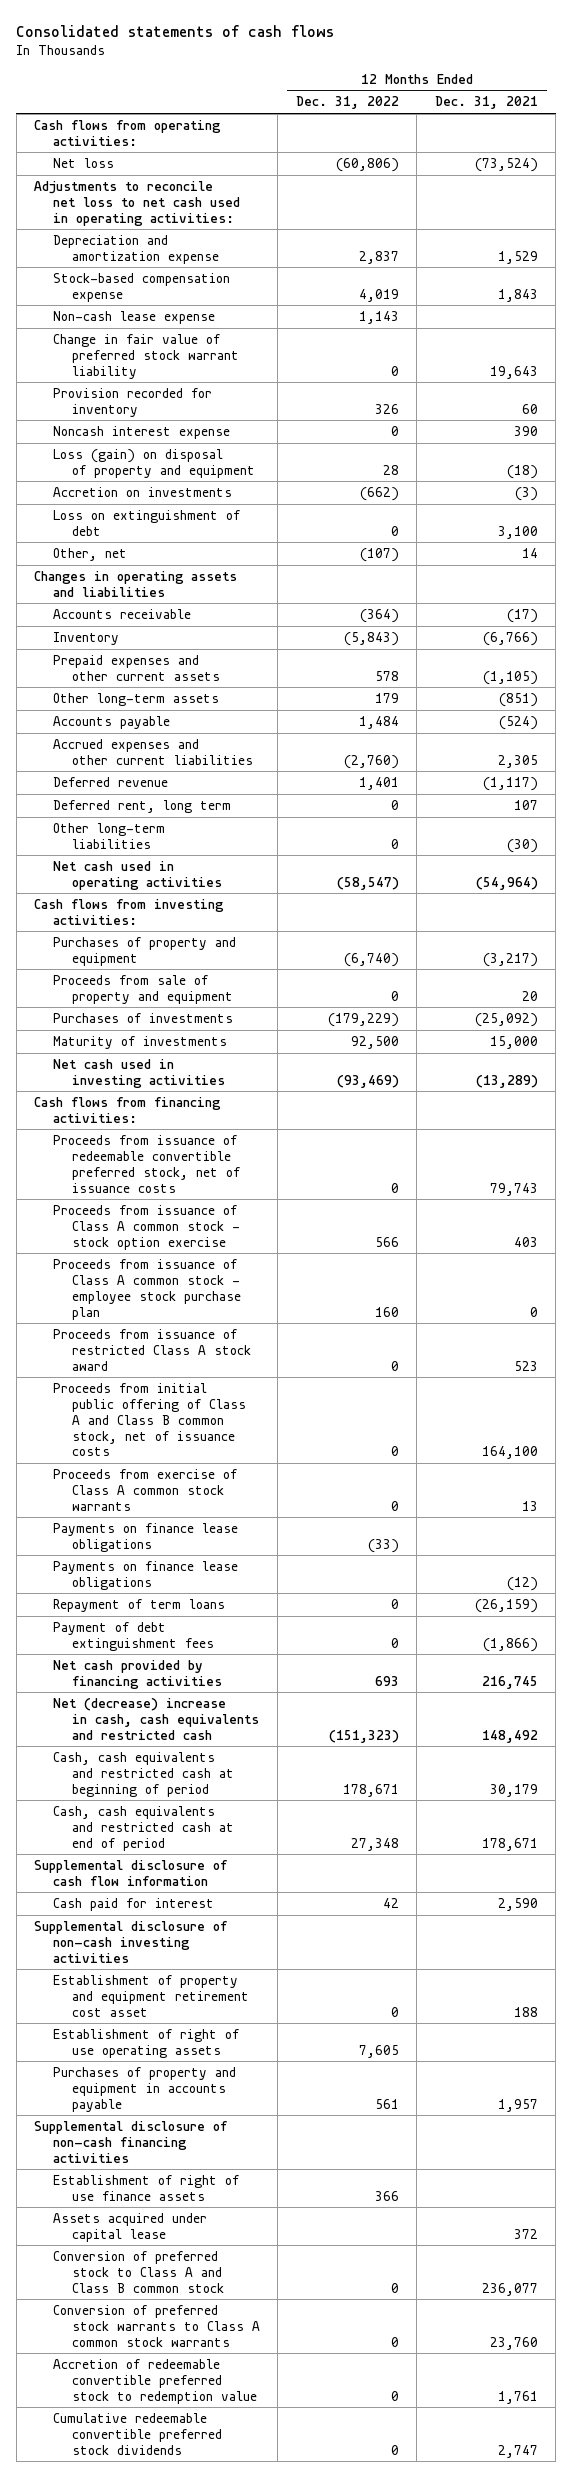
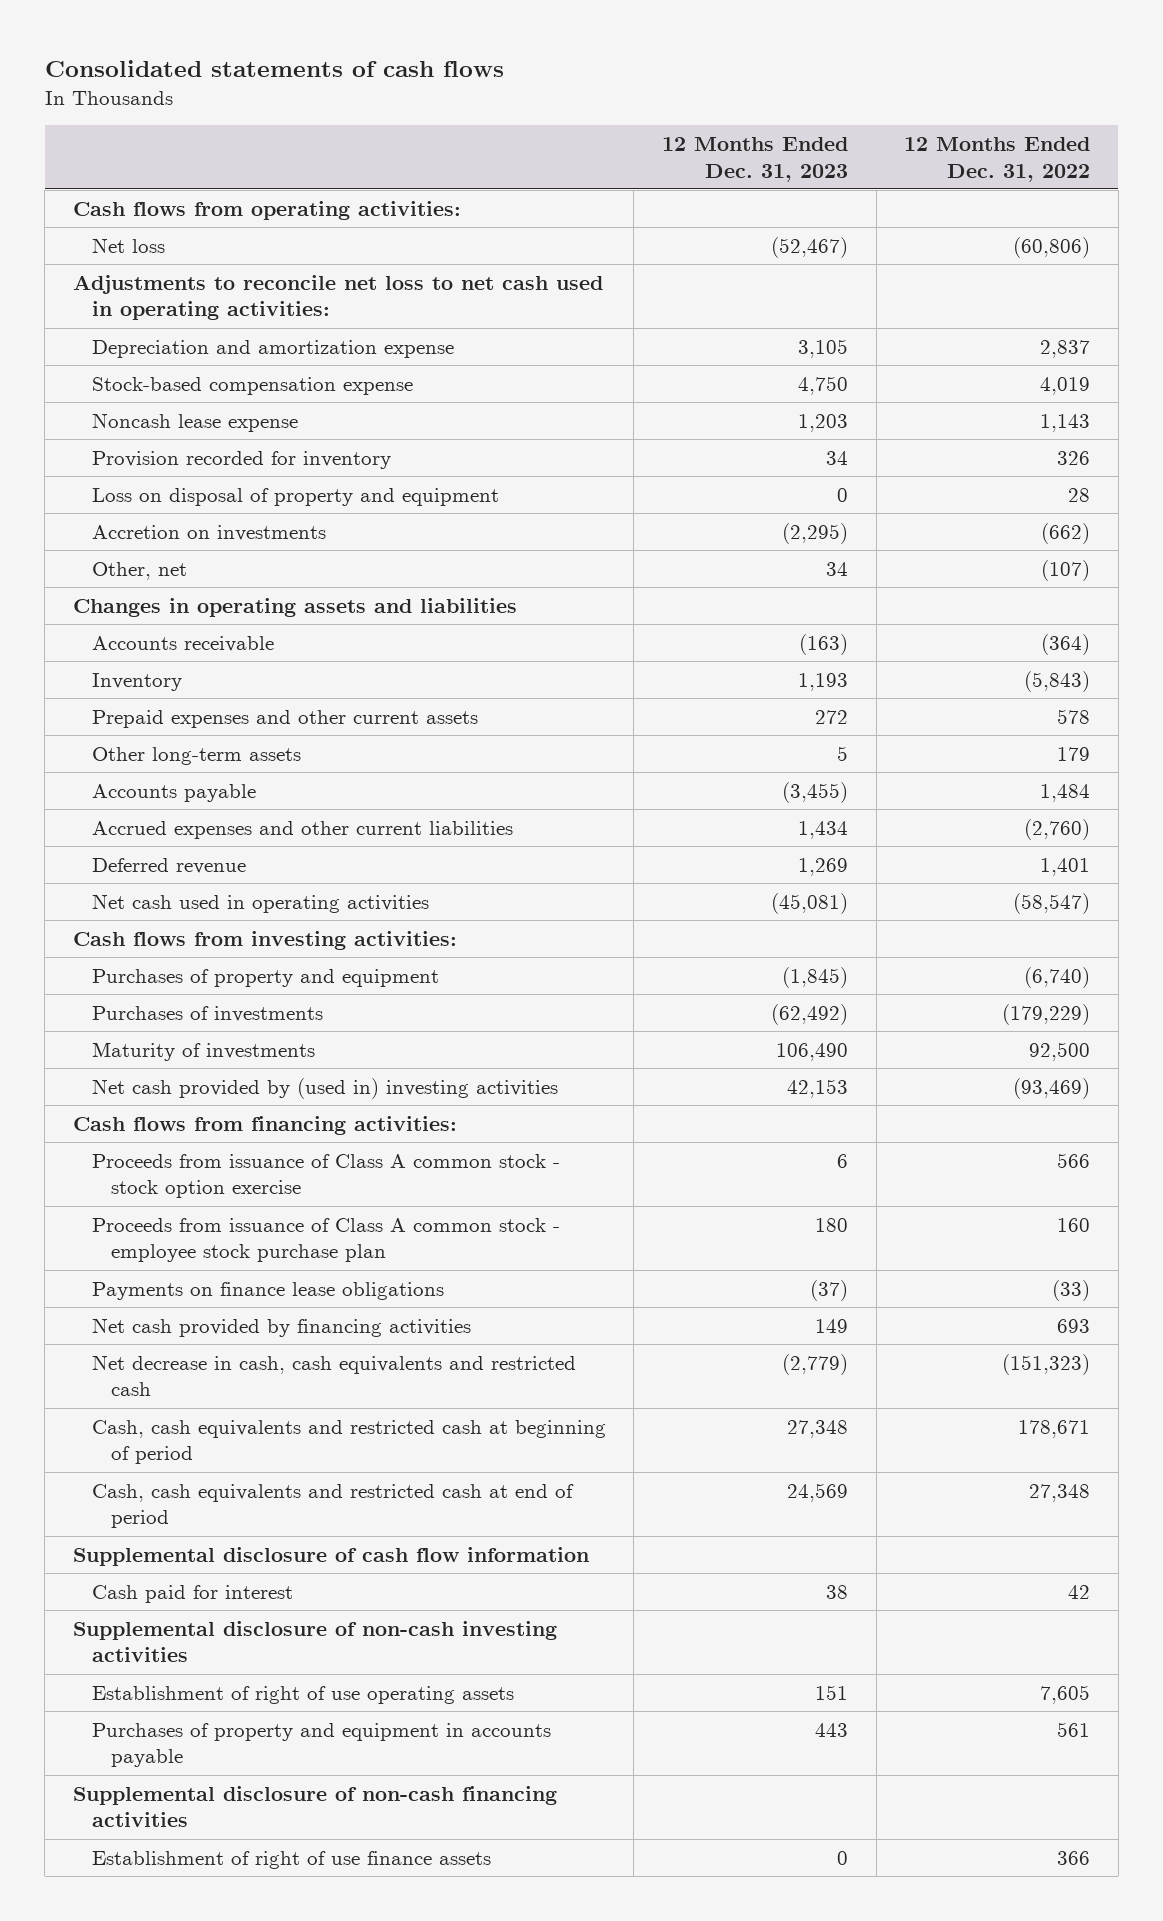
[434,96,538,110] Dec. 31, 2021 -> none
none -> [661,136,848,182] 12 Months Ended Dec. 31, 2023
[52,333,239,379] Change in fair value of preferred stock warrant liability -> none
[52,310,215,324] Non-cash lease expense -> [91,412,298,432] Noncash lease expense
[52,425,230,439] Noncash interest expense -> none
[52,448,255,478] Loss (gain) on disposal of property and equipment -> [91,487,499,506] Loss on disposal of property and equipment
[52,509,240,536] Loss on extinguishment of debt -> none
[52,799,231,813] Deferred rent, long term -> none
[52,822,165,849] Other long-term liabilities -> none
[52,974,233,1004] Proceeds from sale of property and equipment -> none
[52,1058,225,1088] Net cash used in investing activities -> [91,1077,558,1099] Net cash provided by (used in) investing activities
[52,1134,240,1193] Proceeds from issuance of redeemable convertible preferred stock, net of issuance costs -> none
[52,1328,251,1371] Proceeds from issuance of restricted Class A stock award -> none
[52,1382,246,1457] Proceeds from initial public offering of Class A and Class B common stock, net of issuance costs -> none
[52,1468,237,1511] Proceeds from exercise of Class A common stock warrants -> none
[52,1560,238,1590] Payments on finance lease obligations -> none
[52,1598,225,1612] Repayment of term loans -> none
[52,1621,214,1651] Payment of debt extinguishment fees -> none
[52,1697,259,1740] Net (decrease) increase in cash, cash equivalents and restricted cash -> [91,1354,576,1397] Net decrease in cash, cash equivalents and restricted cash
[52,1974,249,2017] Establishment of property and equipment retirement cost asset -> none
[52,2212,207,2242] Assets acquired under capital lease -> none
[52,2250,224,2293] Conversion of preferred stock to Class A and Class B common stock -> none
[52,2304,260,2347] Conversion of preferred stock warrants to Class A common stock warrants -> none
[52,2358,257,2404] Accretion of redeemable convertible preferred stock to redemption value -> none
[52,2412,222,2455] Cumulative redeemable convertible preferred stock dividends -> none

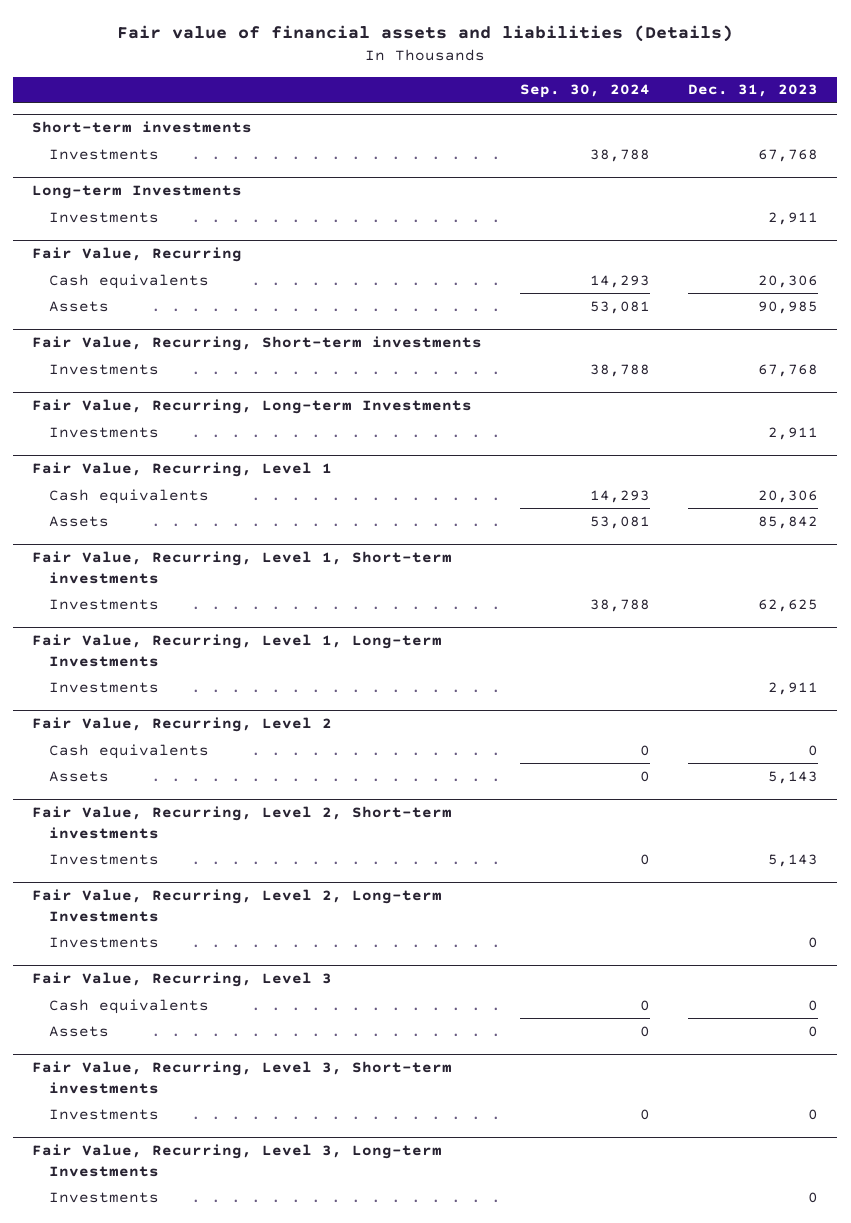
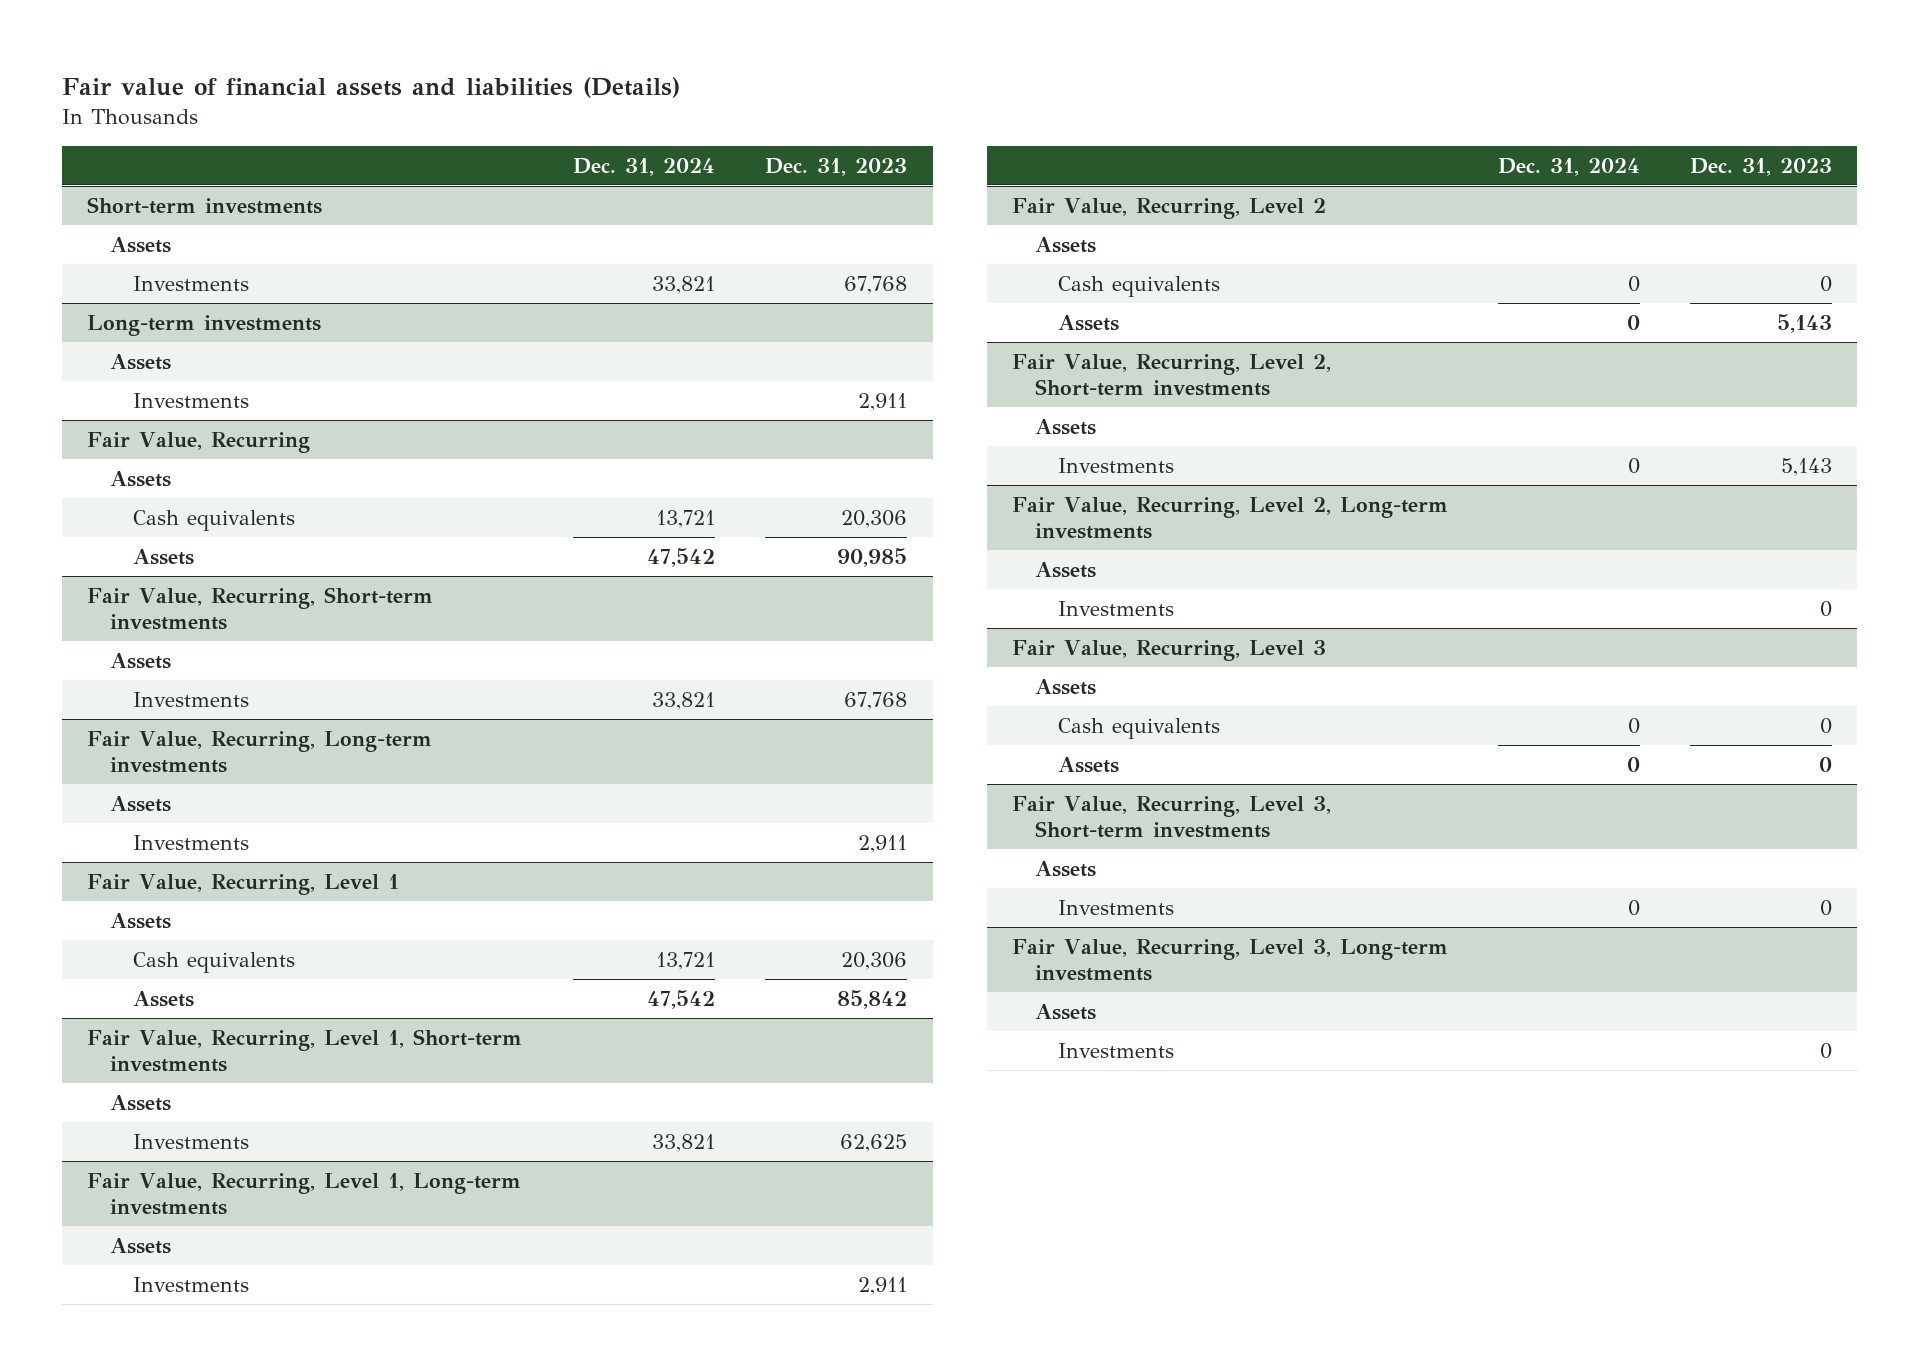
[520,84,651,99] Sep. 30, 2024 -> none
none -> [573,157,716,176] Dec. 31, 2024
none -> [110,236,172,253] Assets
[32,185,243,200] Long-term Investments -> [86,314,321,336] Long-term investments
none -> [110,353,172,370] Assets
none -> [110,470,172,487] Assets
none -> [110,652,172,669] Assets
[32,399,473,415] Fair Value, Recurring, Long-term Investments -> [86,730,432,774] Fair Value, Recurring, Long-term investments
none -> [110,795,172,812] Assets
none -> [110,912,172,929] Assets
none -> [110,1094,172,1111] Assets
[32,634,443,668] Fair Value, Recurring, Level 1, Long-term Investments -> [86,1172,521,1216] Fair Value, Recurring, Level 1, Long-term investments
none -> [110,1237,172,1254] Assets
none -> [1034,236,1096,253] Assets
none -> [1034,418,1096,435] Assets
[32,889,443,923] Fair Value, Recurring, Level 2, Long-term Investments -> [1011,496,1448,540] Fair Value, Recurring, Level 2, Long-term investments
none -> [1034,561,1096,578] Assets
none -> [1034,678,1096,695] Assets
none -> [1034,860,1096,877] Assets
[32,1144,443,1178] Fair Value, Recurring, Level 3, Long-term Investments -> [1011,938,1448,982] Fair Value, Recurring, Level 3, Long-term investments
none -> [1034,1003,1096,1020] Assets

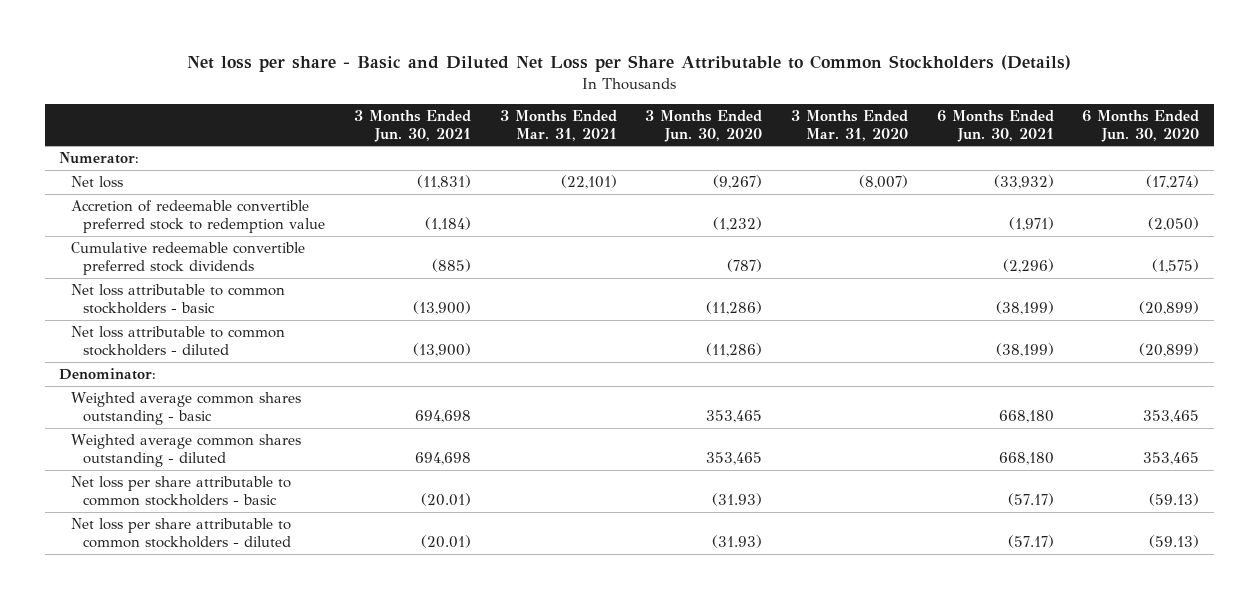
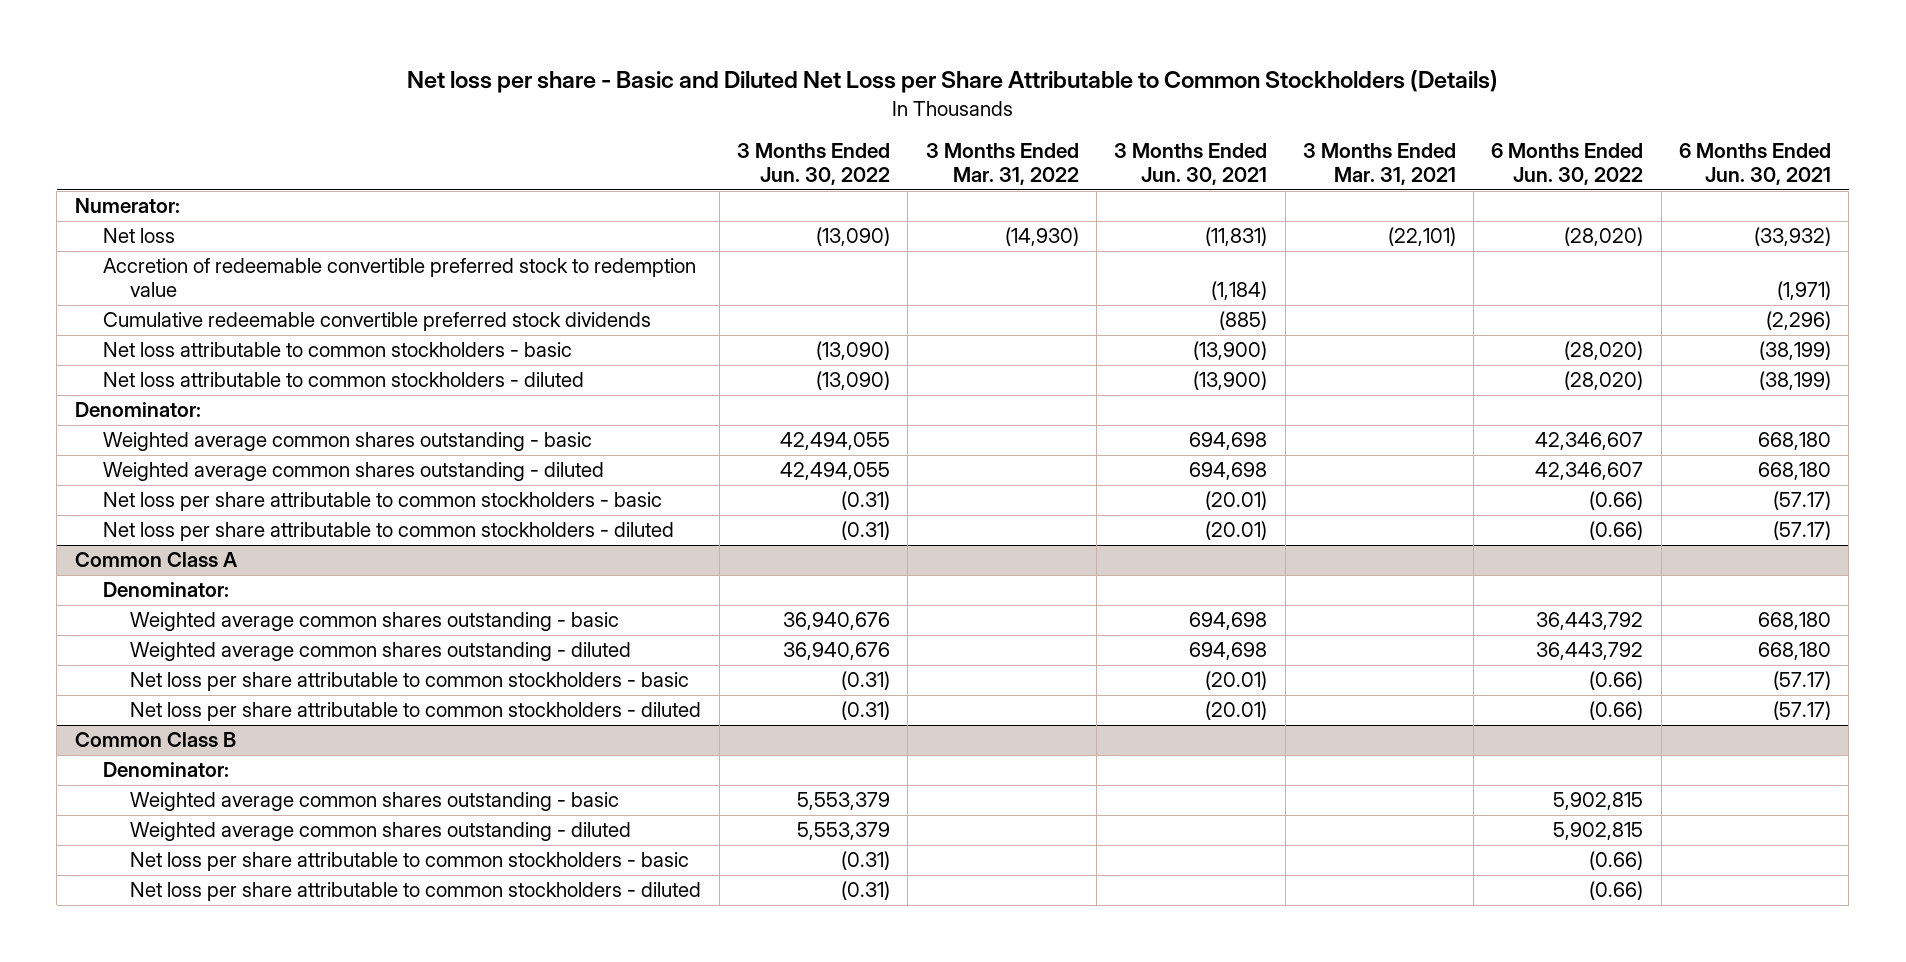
[645,109,763,142] 3 Months Ended Jun. 30, 2020 -> none
[790,109,908,141] 3 Months Ended Mar. 31, 2020 -> none
[1082,109,1200,142] 6 Months Ended Jun. 30, 2020 -> none
none -> [737,143,891,186] 3 Months Ended Jun. 30, 2022
none -> [925,143,1079,186] 3 Months Ended Mar. 31, 2022
none -> [1491,143,1644,186] 6 Months Ended Jun. 30, 2022
none -> [74,552,238,568] Common Class A
none -> [102,582,229,598] Denominator:
none -> [130,612,620,632] Weighted average common shares outstanding - basic
none -> [130,642,632,662] Weighted average common shares outstanding - diluted
none -> [130,672,690,692] Net loss per share attributable to common stockholders - basic
none -> [130,702,702,722] Net loss per share attributable to common stockholders - diluted
none -> [74,732,236,748] Common Class B
none -> [102,762,229,778] Denominator:
none -> [130,792,620,812] Weighted average common shares outstanding - basic
none -> [130,822,632,842] Weighted average common shares outstanding - diluted
none -> [130,852,690,872] Net loss per share attributable to common stockholders - basic
none -> [130,882,702,902] Net loss per share attributable to common stockholders - diluted

